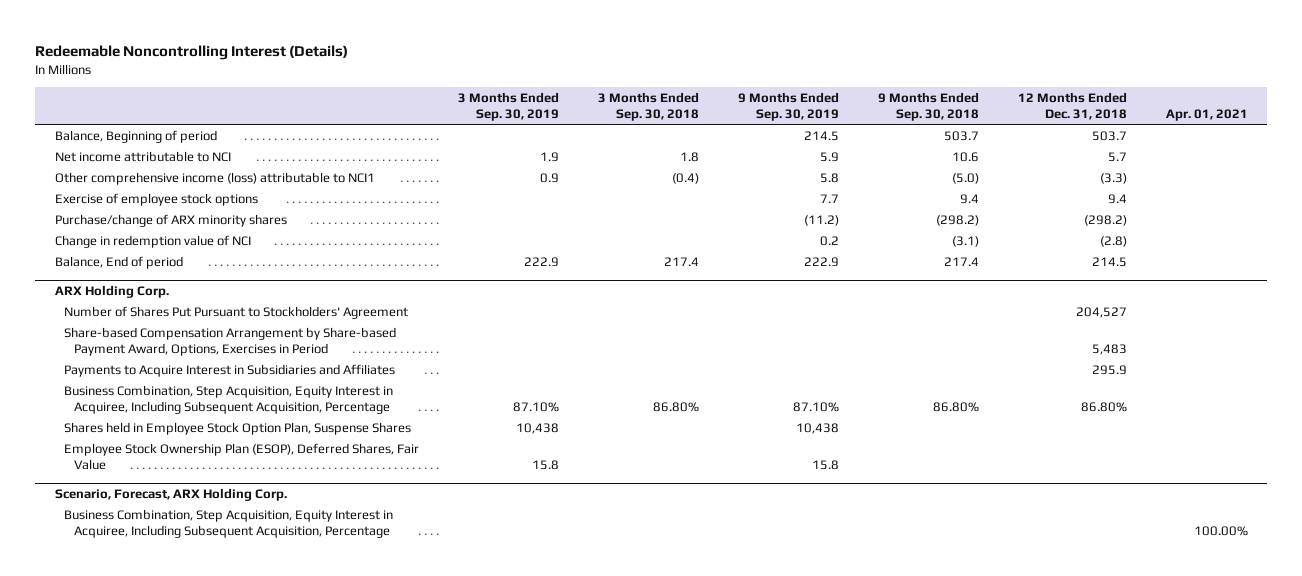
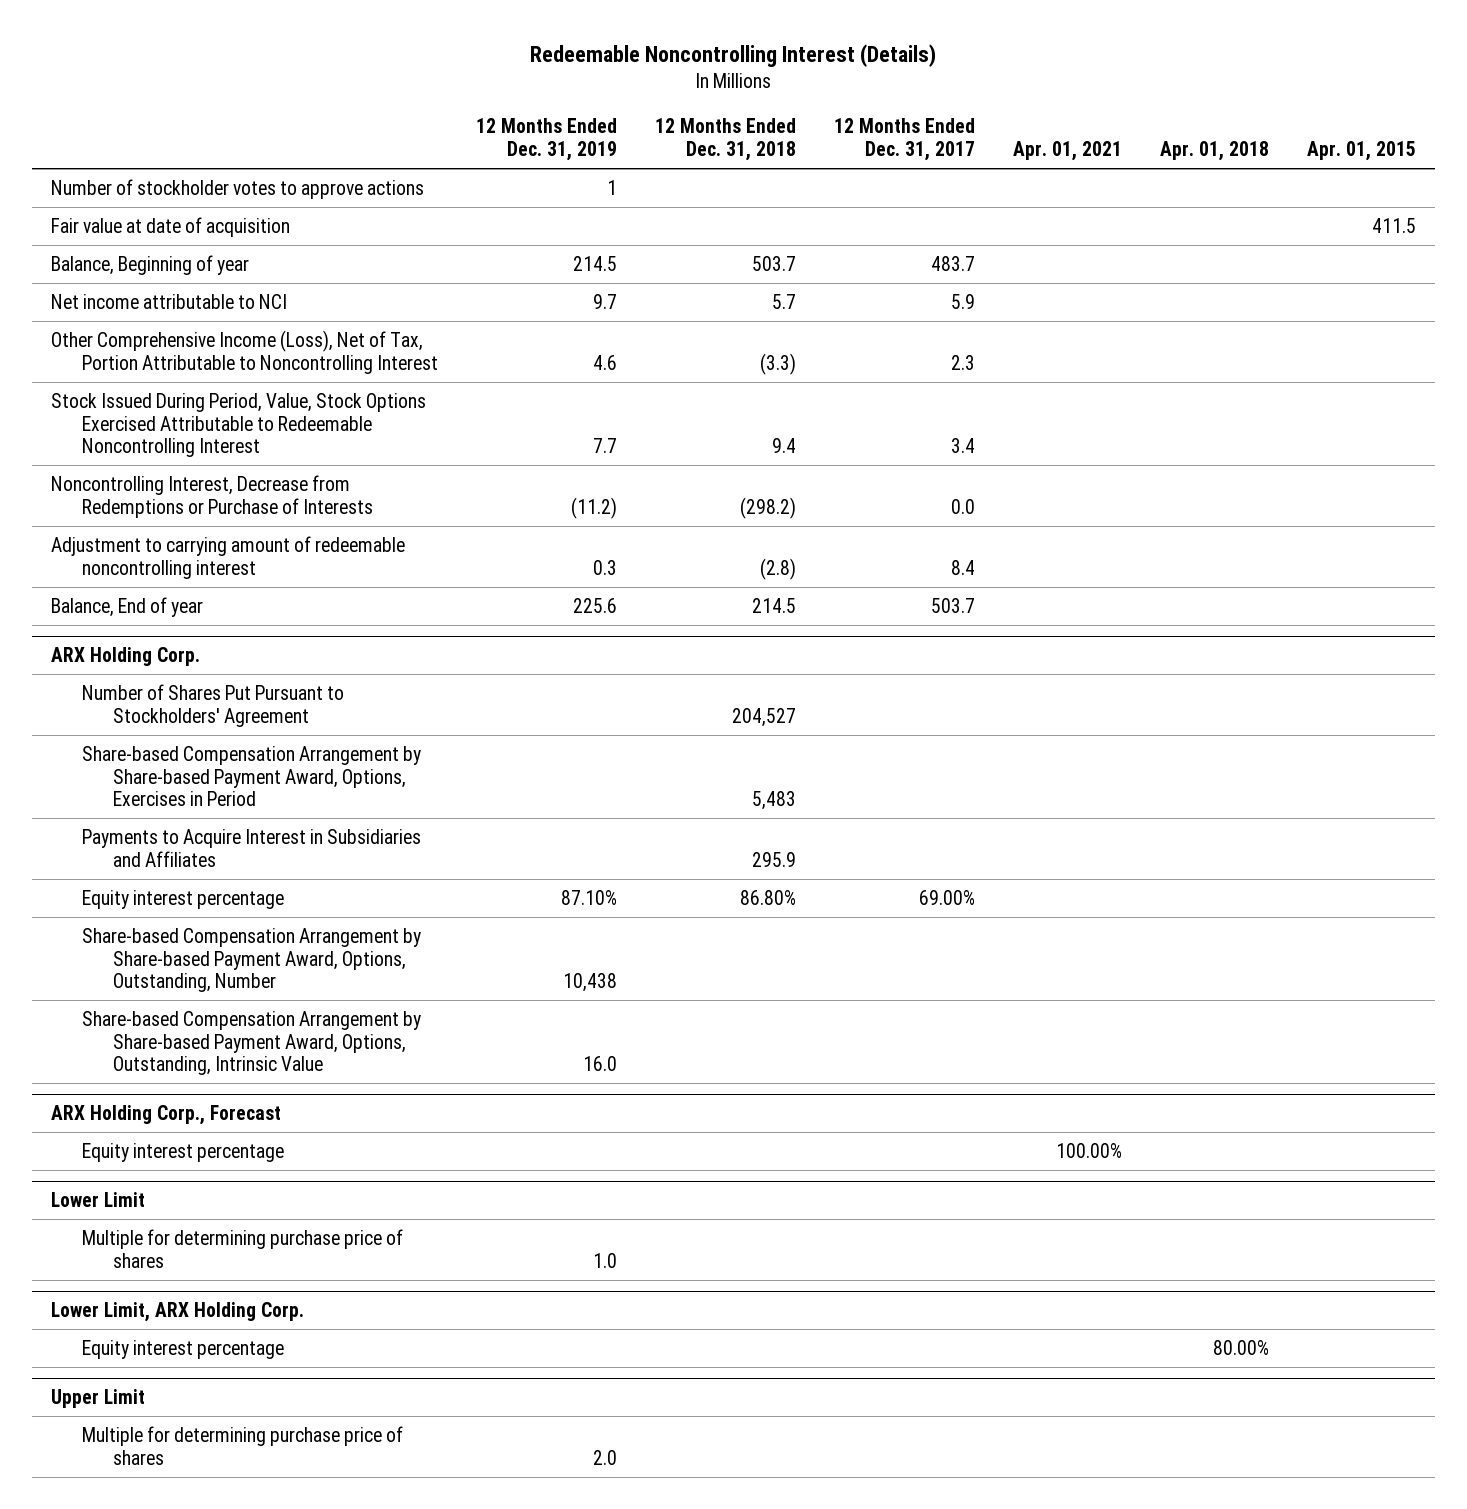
[458,91,560,121] 3 Months Ended Sep. 30, 2019 -> none
[597,91,699,121] 3 Months Ended Sep. 30, 2018 -> none
[737,91,839,121] 9 Months Ended Sep. 30, 2019 -> none
[877,91,979,121] 9 Months Ended Sep. 30, 2018 -> none
none -> [475,118,617,161] 12 Months Ended Dec. 31, 2019
none -> [833,118,975,161] 12 Months Ended Dec. 31, 2017
none -> [1159,140,1269,161] Apr. 01, 2018
none -> [1306,140,1416,161] Apr. 01, 2015
none -> [51,178,425,199] Number of stockholder votes to approve actions
none -> [51,216,291,237] Fair value at date of acquisition
[54,130,217,144] Balance, Beginning of period -> [51,254,250,275] Balance, Beginning of year
[54,172,375,186] Other comprehensive income (loss) attributable to NCI1 -> [51,329,438,374] Other Comprehensive Income (Loss), Net of Tax, Portion Attributable to Noncontrolling Interest
[54,193,258,207] Exercise of employee stock options -> [51,392,427,458] Stock Issued During Period, Value, Stock Options Exercised Attributable to Redeemable Noncontrolling Interest
[54,214,287,228] Purchase/change of ARX minority shares -> [51,474,373,518] Noncontrolling Interest, Decrease from Redemptions or Purchase of Interests
[54,235,251,249] Change in redemption value of NCI -> [51,535,406,579] Adjustment to carrying amount of redeemable noncontrolling interest
[54,256,183,270] Balance, End of period -> [51,596,204,617] Balance, End of year
[64,385,394,415] Business Combination, Step Acquisition, Equity Interest in Acquiree, Including Subsequent Acquisition, Percentage -> [81,889,284,909] Equity interest percentage
[64,422,412,436] Shares held in Employee Stock Option Plan, Suspense Shares -> [81,927,421,993] Share-based Compensation Arrangement by Share-based Payment Award, Options, Outstanding, Number
[64,443,420,471] Employee Stock Ownership Plan (ESOP), Deferred Shares, Fair Value -> [81,1010,421,1076] Share-based Compensation Arrangement by Share-based Payment Award, Options, Outstanding, Intrinsic Value
[54,488,287,502] Scenario, Forecast, ARX Holding Corp. -> [51,1105,282,1126] ARX Holding Corp., Forecast
[64,509,394,539] Business Combination, Step Acquisition, Equity Interest in Acquiree, Including Subsequent Acquisition, Percentage -> [81,1142,284,1162] Equity interest percentage
none -> [51,1192,146,1208] Lower Limit
none -> [81,1228,403,1268] Multiple for determining purchase price of shares
none -> [51,1302,305,1323] Lower Limit, ARX Holding Corp.
none -> [81,1339,284,1359] Equity interest percentage
none -> [51,1389,146,1409] Upper Limit
none -> [81,1425,403,1465] Multiple for determining purchase price of shares

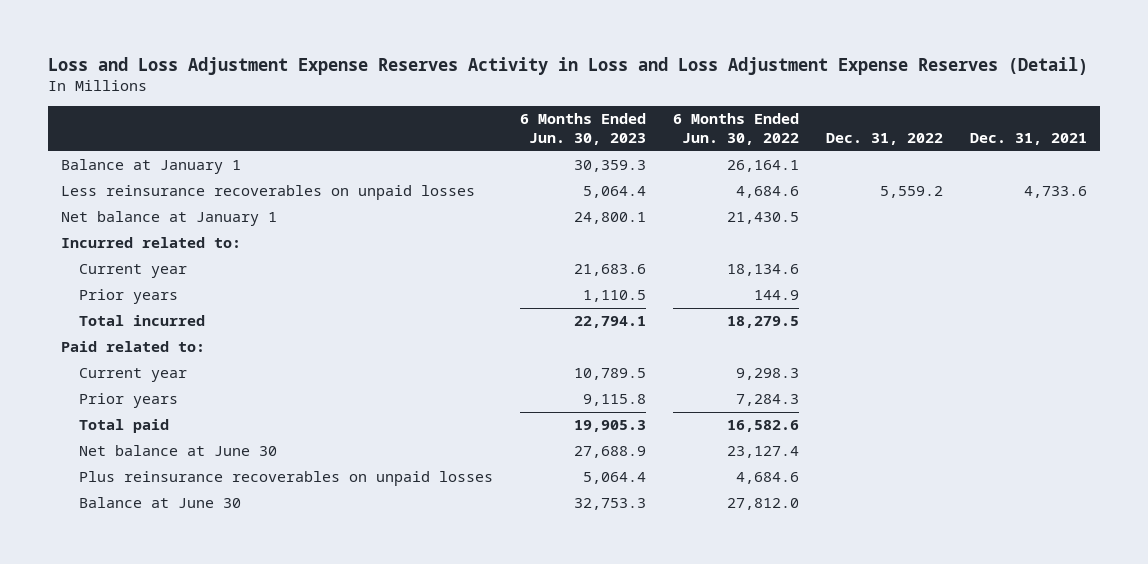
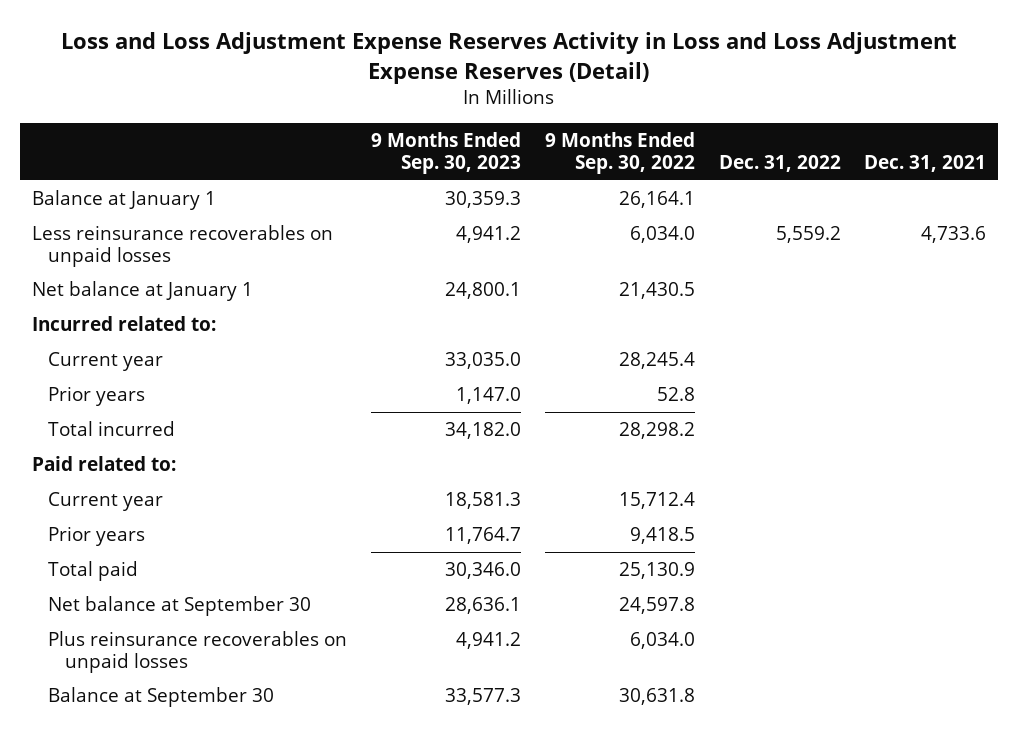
[520,113,647,146] 6 Months Ended Jun. 30, 2023 -> none
[673,113,800,146] 6 Months Ended Jun. 30, 2022 -> none
none -> [371,132,522,174] 9 Months Ended Sep. 30, 2023
none -> [544,132,695,174] 9 Months Ended Sep. 30, 2022
[79,445,278,457] Net balance at June 30 -> [48,596,312,617] Net balance at September 30
[79,497,242,509] Balance at June 30 -> [48,687,275,708] Balance at September 30

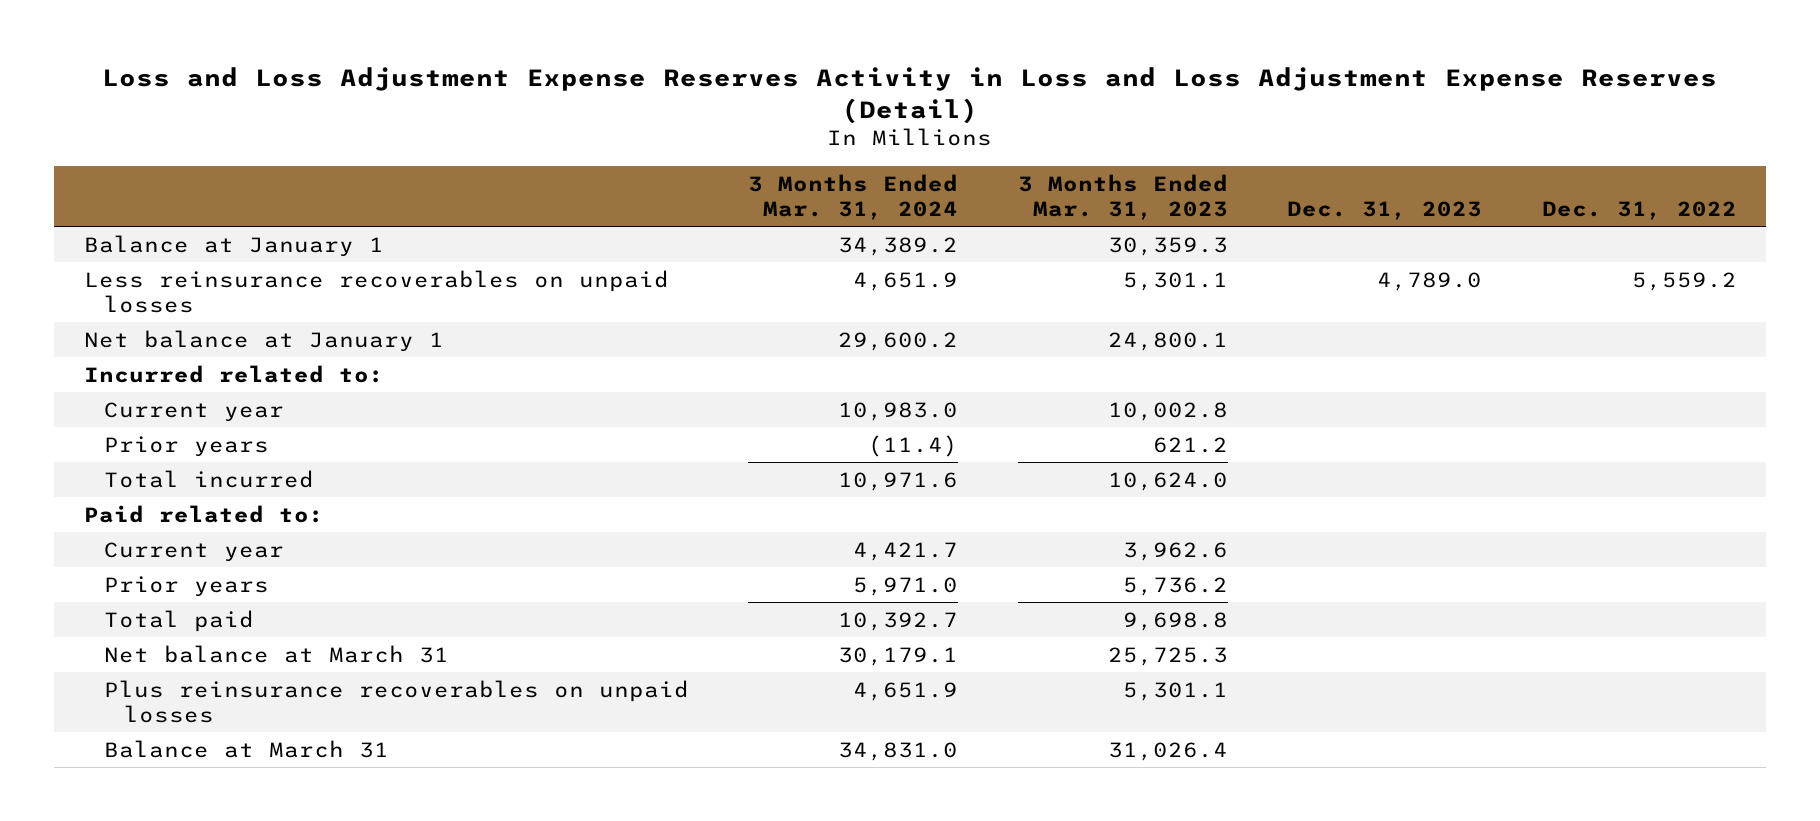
[371,132,522,174] 9 Months Ended Sep. 30, 2023 -> none
[544,132,695,174] 9 Months Ended Sep. 30, 2022 -> none
[864,154,987,172] Dec. 31, 2021 -> none
none -> [748,173,959,220] 3 Months Ended Mar. 31, 2024
none -> [1017,173,1228,220] 3 Months Ended Mar. 31, 2023
none -> [1287,200,1483,220] Dec. 31, 2023
[48,596,312,617] Net balance at September 30 -> [103,644,449,663] Net balance at March 31
[48,687,275,708] Balance at September 30 -> [103,739,389,758] Balance at March 31

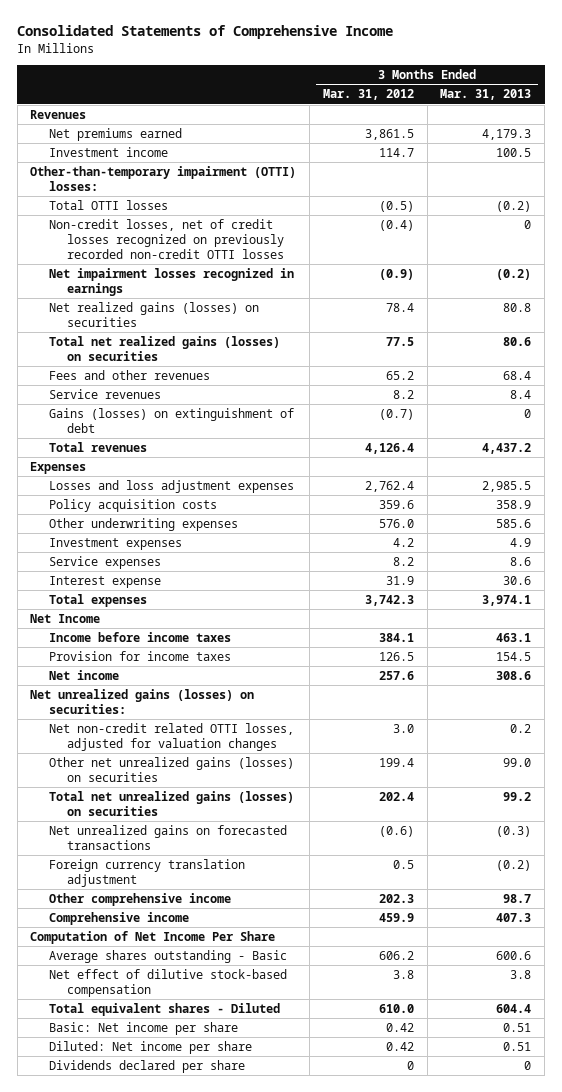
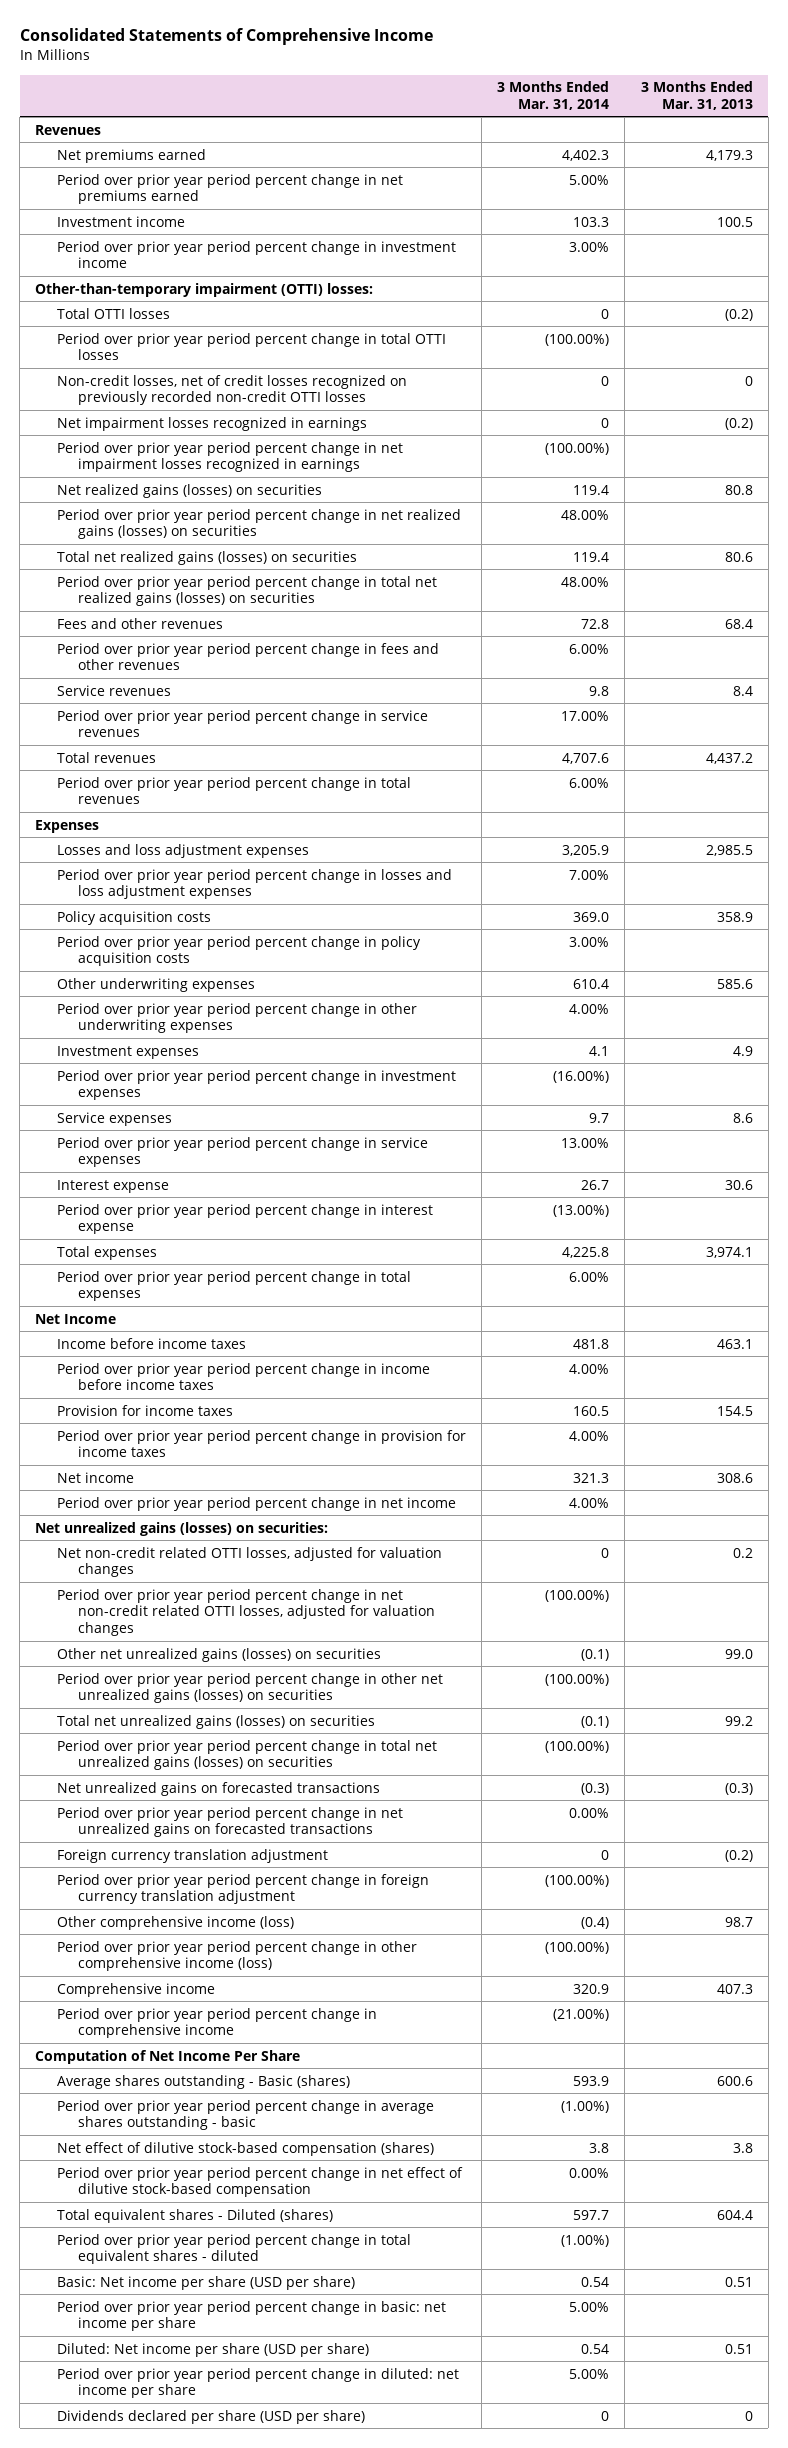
[322,89,414,101] Mar. 31, 2012 -> none
none -> [497,81,610,110] 3 Months Ended Mar. 31, 2014
none -> [56,173,403,205] Period over prior year period percent change in net premiums earned
none -> [56,240,456,269] Period over prior year period percent change in investment income
none -> [56,332,446,361] Period over prior year period percent change in total OTTI losses
none -> [56,441,403,473] Period over prior year period percent change in net impairment losses recognized in earnings
none -> [56,508,461,540] Period over prior year period percent change in net realized gains (losses) on securities
none -> [56,575,437,607] Period over prior year period percent change in total net realized gains (losses) on securities
none -> [56,642,439,671] Period over prior year period percent change in fees and other revenues
[48,408,294,433] Gains (losses) on extinguishment of debt -> none
none -> [56,709,428,738] Period over prior year period percent change in service revenues
none -> [56,776,411,805] Period over prior year period percent change in total revenues
none -> [56,868,452,900] Period over prior year period percent change in losses and loss adjustment expenses
none -> [56,935,421,967] Period over prior year period percent change in policy acquisition costs
none -> [56,1002,417,1034] Period over prior year period percent change in other underwriting expenses
none -> [56,1069,456,1101] Period over prior year period percent change in investment expenses
none -> [56,1136,428,1168] Period over prior year period percent change in service expenses
none -> [56,1203,433,1235] Period over prior year period percent change in interest expense
none -> [56,1270,411,1302] Period over prior year period percent change in total expenses
none -> [56,1362,430,1391] Period over prior year period percent change in income before income taxes
none -> [56,1429,466,1458] Period over prior year period percent change in provision for income taxes
none -> [56,1496,456,1511] Period over prior year period percent change in net income
none -> [56,1588,435,1637] Period over prior year period percent change in net non-credit related OTTI losses, adjusted for valuation changes
none -> [56,1672,443,1704] Period over prior year period percent change in other net unrealized gains (losses) on securities
none -> [56,1739,437,1771] Period over prior year period percent change in total net unrealized gains (losses) on securities
none -> [56,1806,403,1838] Period over prior year period percent change in net unrealized gains on forecasted transactions
none -> [56,1873,429,1905] Period over prior year period percent change in foreign currency translation adjustment
[48,893,231,907] Other comprehensive income -> [56,1915,294,1930] Other comprehensive income (loss)
none -> [56,1940,417,1972] Period over prior year period percent change in other comprehensive income (loss)
none -> [56,2007,377,2039] Period over prior year period percent change in comprehensive income
[48,950,287,964] Average shares outstanding - Basic -> [56,2074,350,2089] Average shares outstanding - Basic (shares)
none -> [56,2099,434,2131] Period over prior year period percent change in average shares outstanding - basic
[48,969,287,997] Net effect of dilutive stock-based compensation -> [56,2141,434,2156] Net effect of dilutive stock-based compensation (shares)
none -> [56,2166,463,2198] Period over prior year period percent change in net effect of dilutive stock-based compensation
[48,1003,280,1017] Total equivalent shares - Diluted -> [56,2208,333,2223] Total equivalent shares - Diluted (shares)
none -> [56,2233,411,2265] Period over prior year period percent change in total equivalent shares - diluted
[48,1022,238,1036] Basic: Net income per share -> [56,2275,355,2290] Basic: Net income per share (USD per share)
none -> [56,2300,446,2332] Period over prior year period percent change in basic: net income per share
[48,1041,252,1055] Diluted: Net income per share -> [56,2342,369,2357] Diluted: Net income per share (USD per share)
none -> [56,2367,459,2399] Period over prior year period percent change in diluted: net income per share
[48,1060,245,1074] Dividends declared per share -> [56,2409,365,2424] Dividends declared per share (USD per share)

